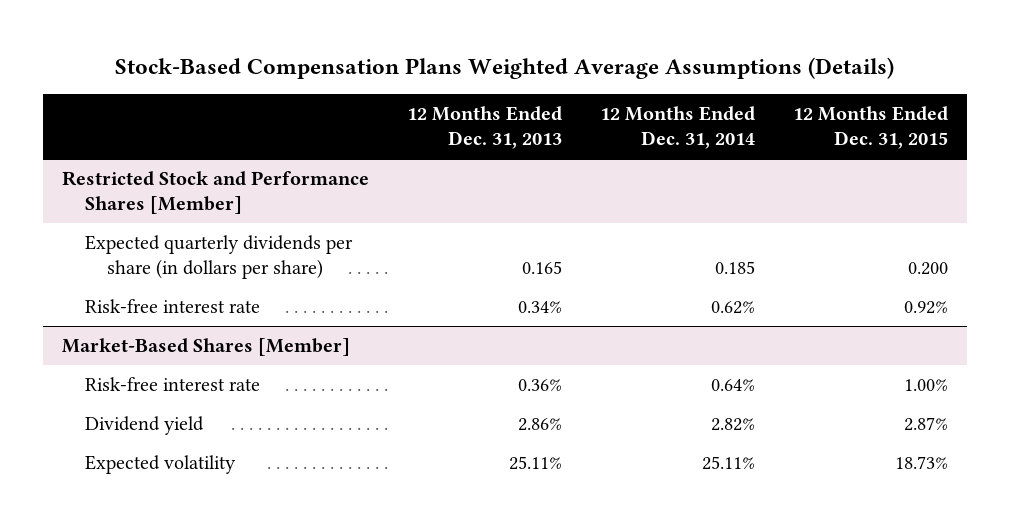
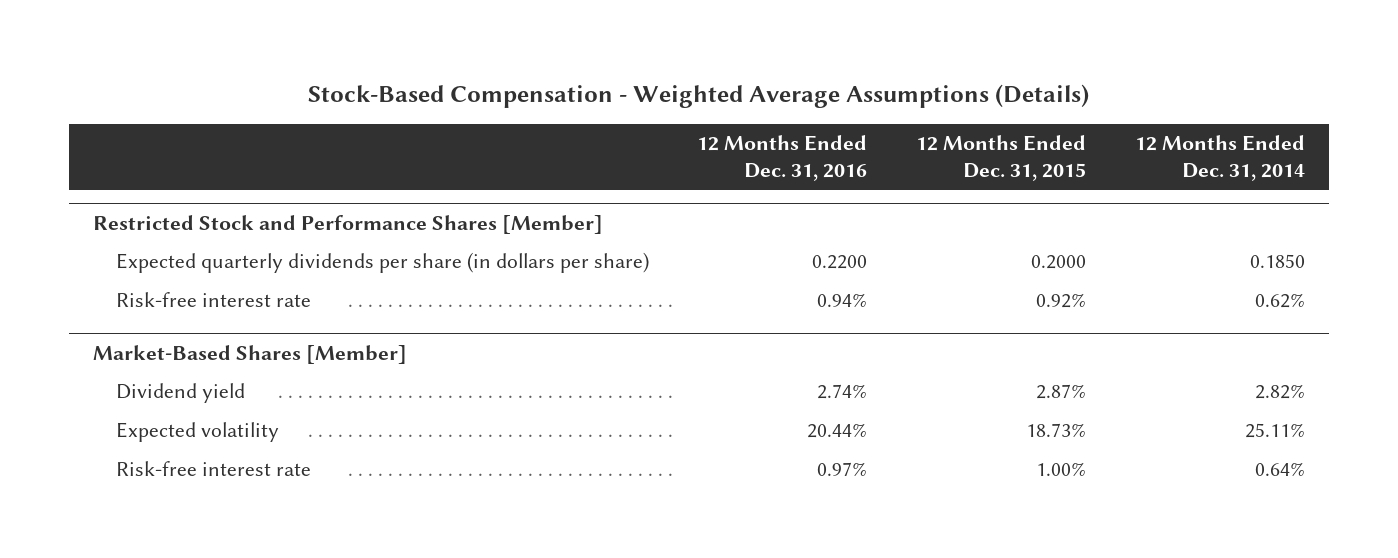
[114,56,894,79] Stock-Based Compensation Plans Weighted Average Assumptions (Details) -> [307,84,1089,109] Stock-Based Compensation - Weighted Average Assumptions (Details)
[406,106,562,150] 12 Months Ended Dec. 31, 2013 -> none
none -> [697,135,868,182] 12 Months Ended Dec. 31, 2016
[715,261,756,275] 0.185 -> [1249,254,1305,269] 0.1850
[908,262,949,276] 0.200 -> [1030,255,1086,270] 0.2000
[84,377,260,392] Risk-free interest rate -> [115,461,311,477] Risk-free interest rate

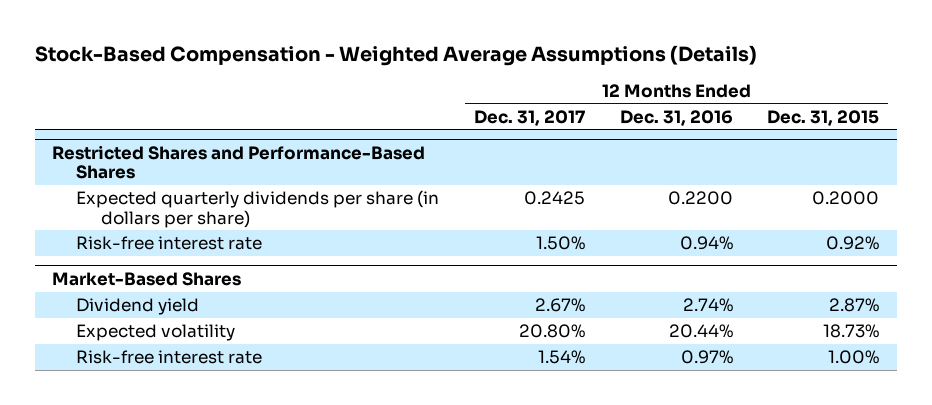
[1134,135,1305,182] 12 Months Ended Dec. 31, 2014 -> none
none -> [474,109,586,126] Dec. 31, 2017
[93,214,604,234] Restricted Stock and Performance Shares [Member] -> [52,144,426,180] Restricted Shares and Performance-Based Shares
[93,344,408,364] Market-Based Shares [Member] -> [52,271,242,286] Market-Based Shares

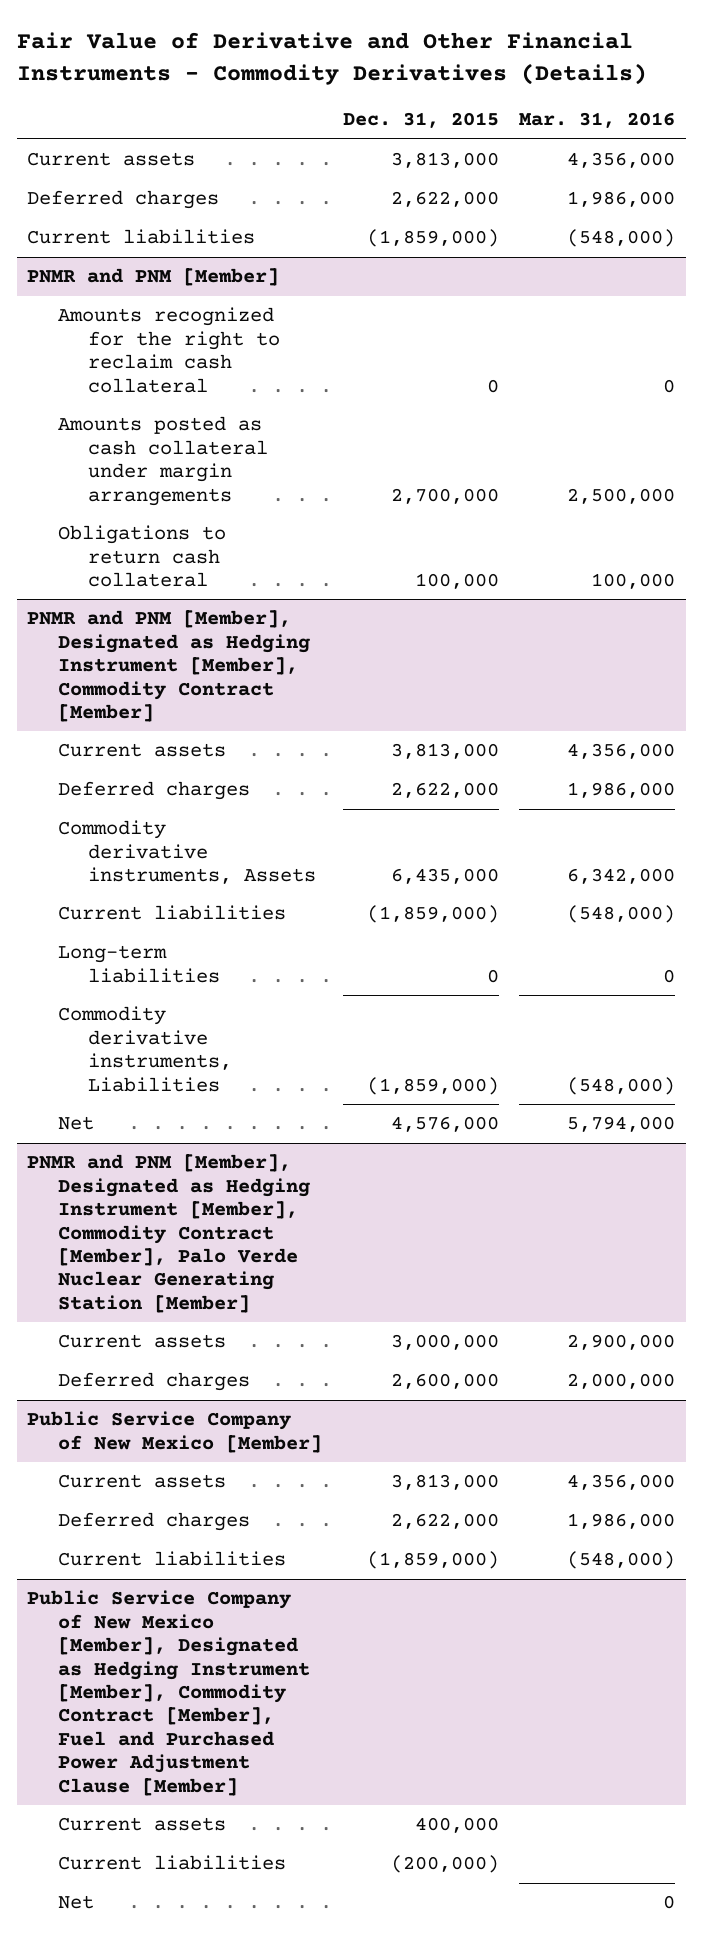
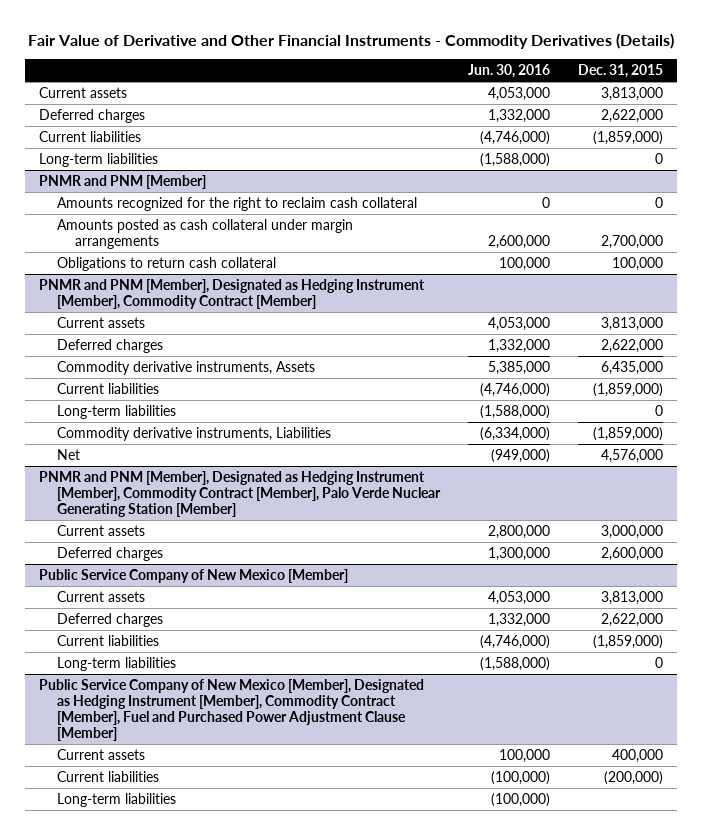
[519,112,676,129] Mar. 31, 2016 -> none
none -> [468,64,551,79] Jun. 30, 2016
none -> [38,152,158,167] Long-term liabilities
none -> [56,656,176,671] Long-term liabilities
[57,1895,94,1910] Net -> none
none -> [56,792,176,807] Long-term liabilities

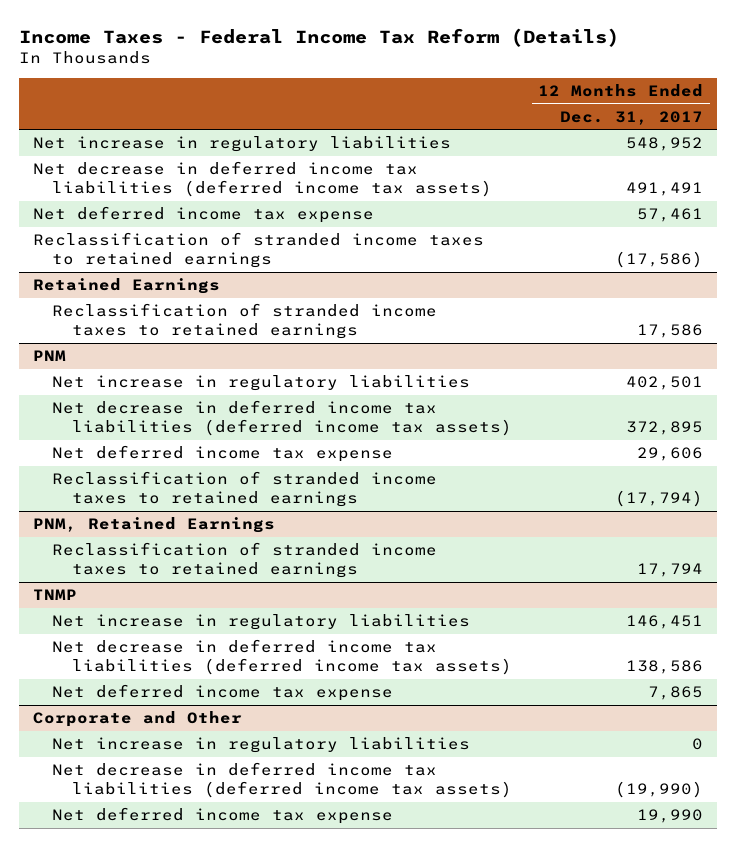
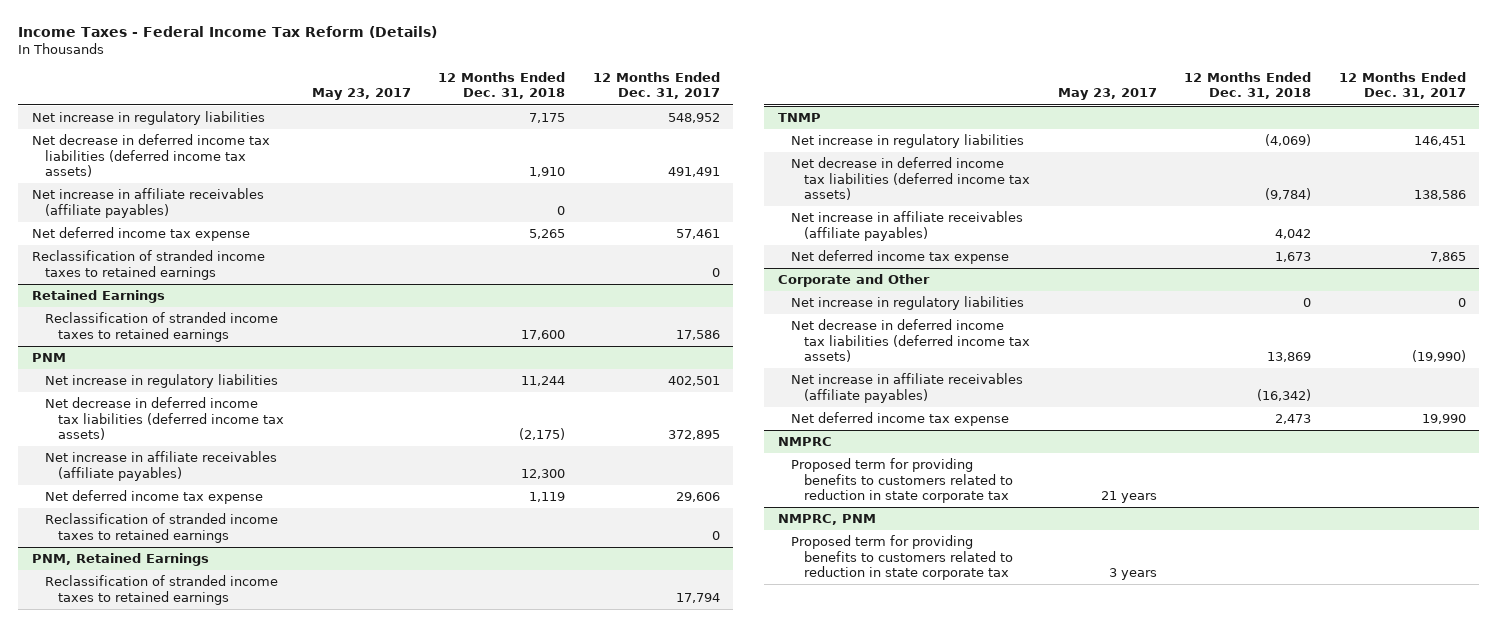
none -> [311,88,411,101] May 23, 2017
none -> [438,72,566,100] 12 Months Ended Dec. 31, 2018
none -> [31,188,264,218] Net increase in affiliate receivables (affiliate payables)
[615,251,704,269] (17,586) -> [711,267,720,277] 0
none -> [45,451,278,481] Net increase in affiliate receivables (affiliate payables)
[615,490,704,508] (17,794) -> [711,530,720,540] 0
none -> [791,211,1024,241] Net increase in affiliate receivables (affiliate payables)
none -> [791,373,1024,403] Net increase in affiliate receivables (affiliate payables)
none -> [777,437,832,447] NMPRC
none -> [791,458,1014,504] Proposed term for providing benefits to customers related to reduction in state corporate tax
none -> [777,514,876,526] NMPRC, PNM
none -> [791,535,1014,581] Proposed term for providing benefits to customers related to reduction in state corporate tax

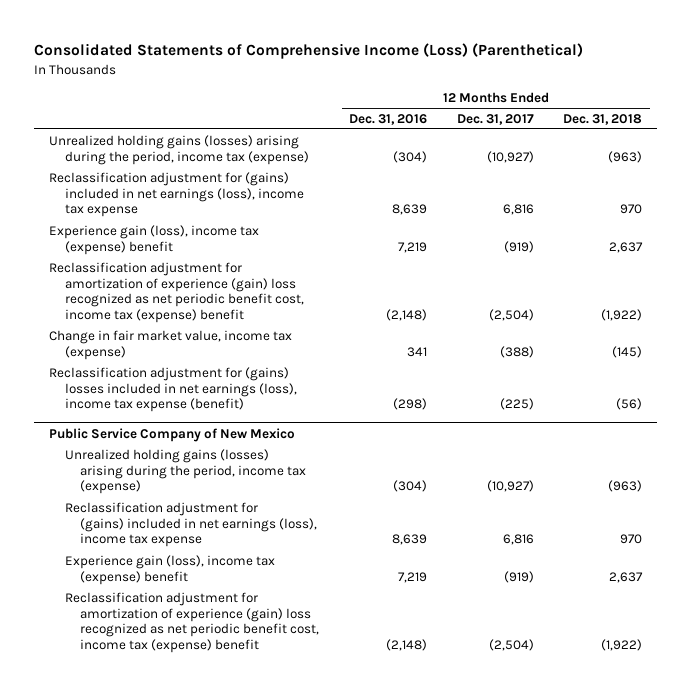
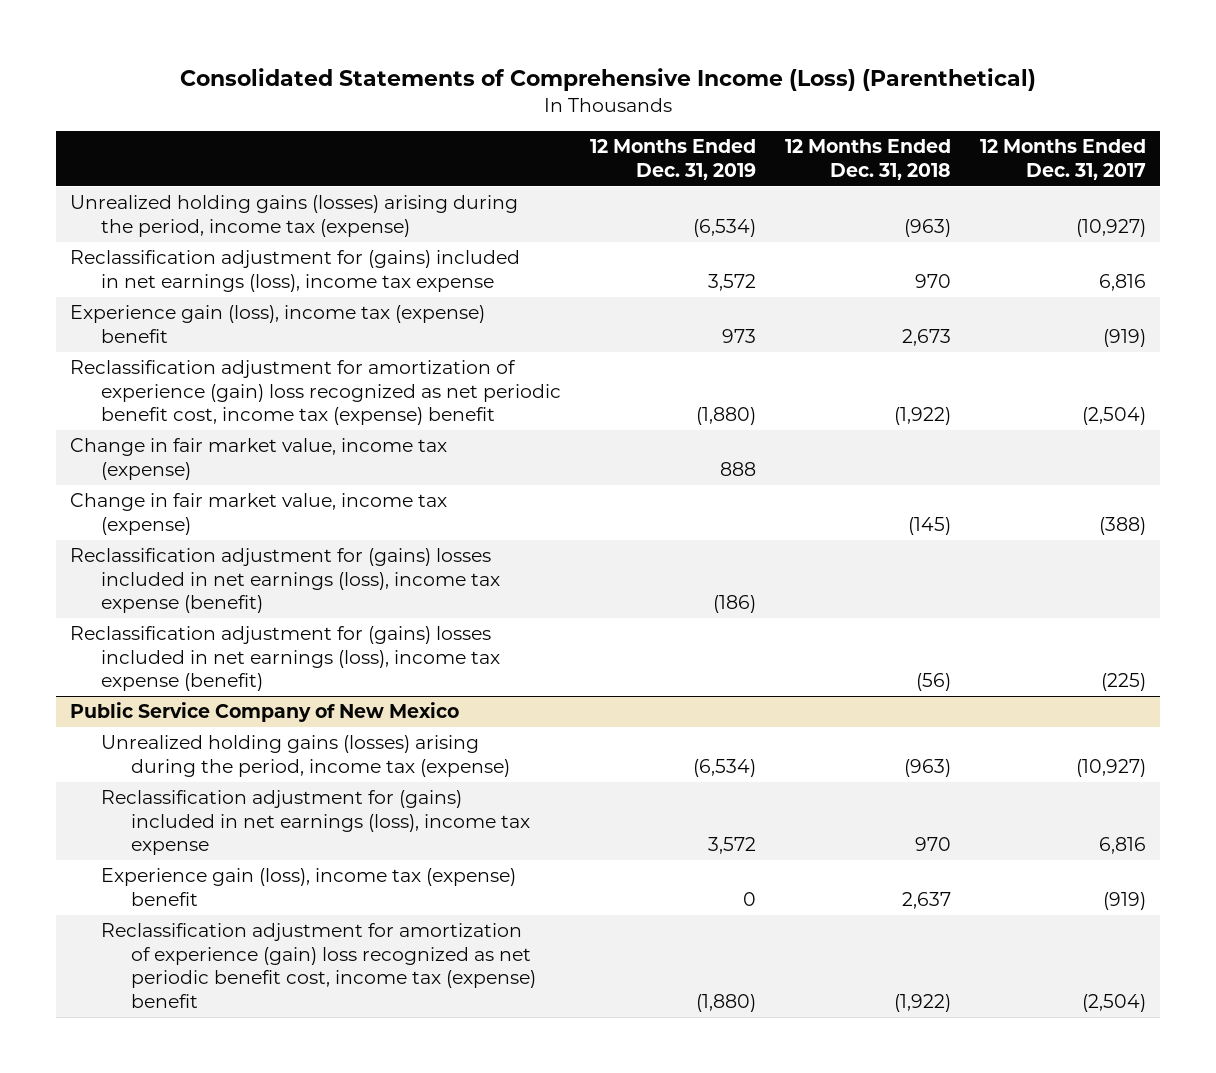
[349,113,428,125] Dec. 31, 2016 -> none
none -> [589,139,756,180] 12 Months Ended Dec. 31, 2019
[609,241,644,253] 2,637 -> [901,328,951,346] 2,673
none -> [70,438,448,480] Change in fair market value, income tax (expense)
none -> [70,548,500,614] Reclassification adjustment for (gains) losses included in net earnings (loss), income tax expense (benefit)

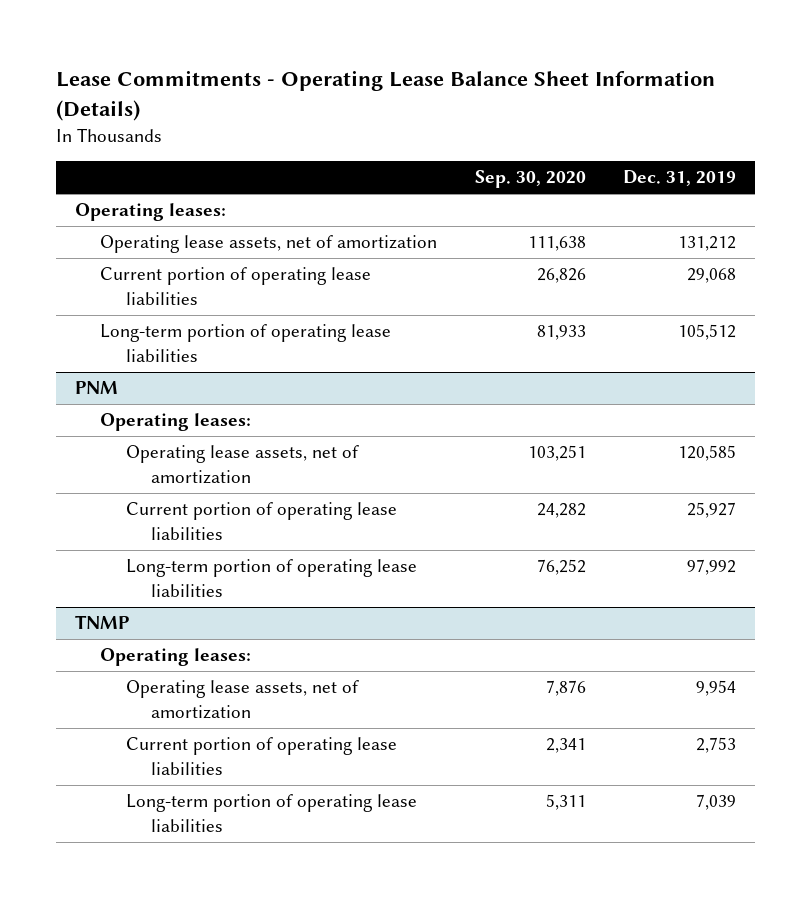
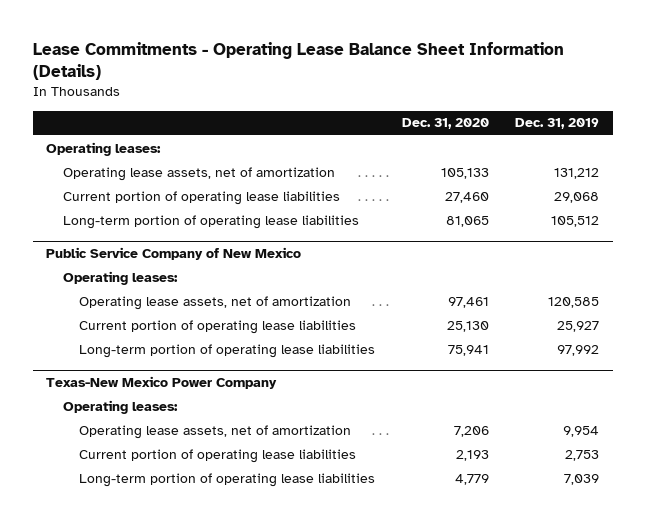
[474,170,586,189] Sep. 30, 2020 -> none
none -> [401,118,489,130] Dec. 31, 2020
[74,381,118,395] PNM -> [46,246,302,260] Public Service Company of New Mexico
[74,615,129,630] TNMP -> [46,375,278,389] Texas-New Mexico Power Company

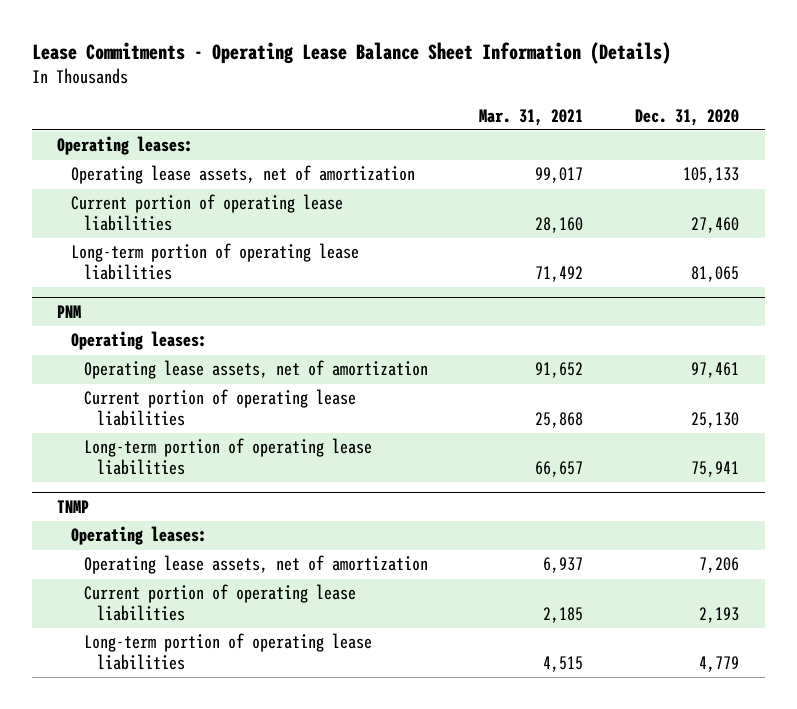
[515,118,600,130] Dec. 31, 2019 -> none
none -> [479,108,584,126] Mar. 31, 2021
[46,246,302,260] Public Service Company of New Mexico -> [57,304,82,318] PNM
[46,375,278,389] Texas-New Mexico Power Company -> [57,499,90,513] TNMP

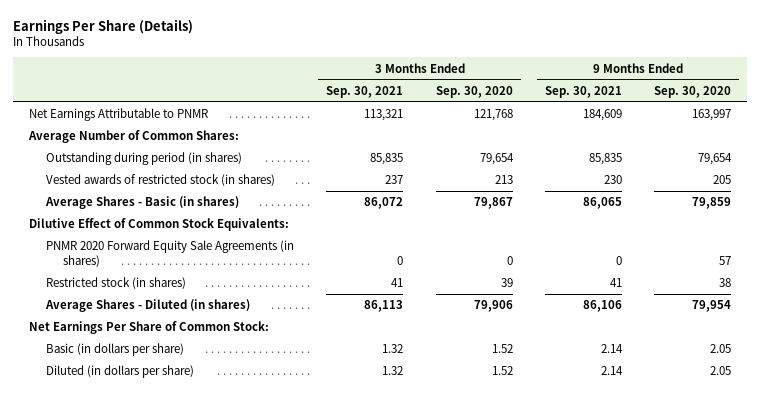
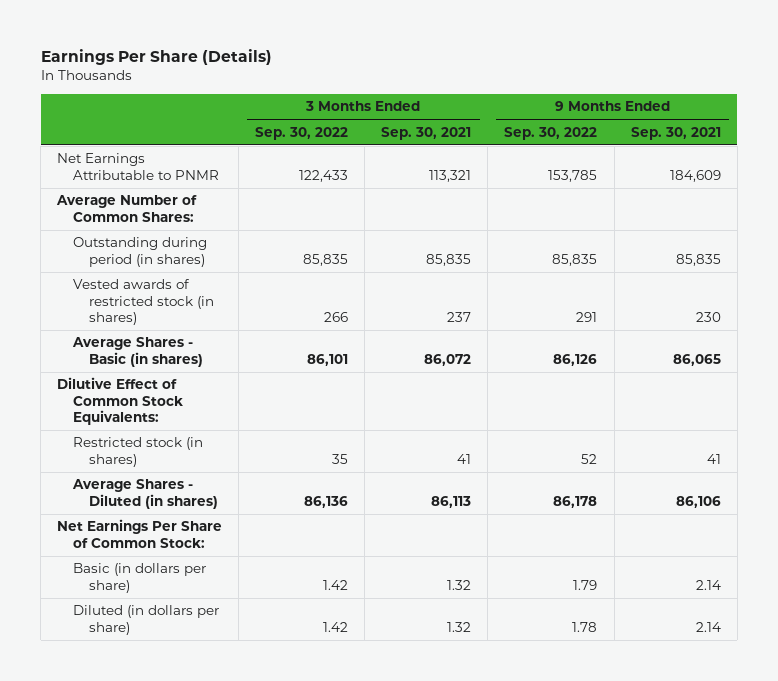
[435,85,513,98] Sep. 30, 2020 -> none
[654,85,732,98] Sep. 30, 2020 -> none
none -> [255,126,349,140] Sep. 30, 2022
none -> [504,126,598,140] Sep. 30, 2022
[46,240,295,267] PNMR 2020 Forward Equity Sale Agreements (in shares) -> none

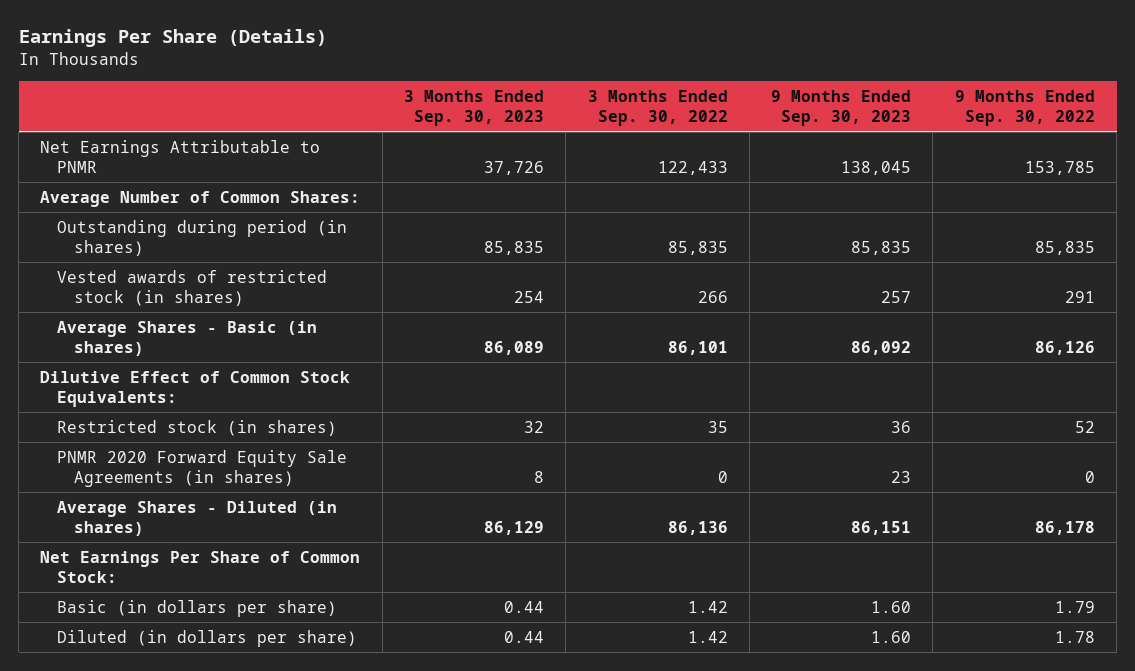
[381,126,472,140] Sep. 30, 2021 -> none
[630,126,721,140] Sep. 30, 2021 -> none
none -> [403,89,544,126] 3 Months Ended Sep. 30, 2023
none -> [771,89,912,126] 9 Months Ended Sep. 30, 2023
none -> [57,449,348,488] PNMR 2020 Forward Equity Sale Agreements (in shares)

